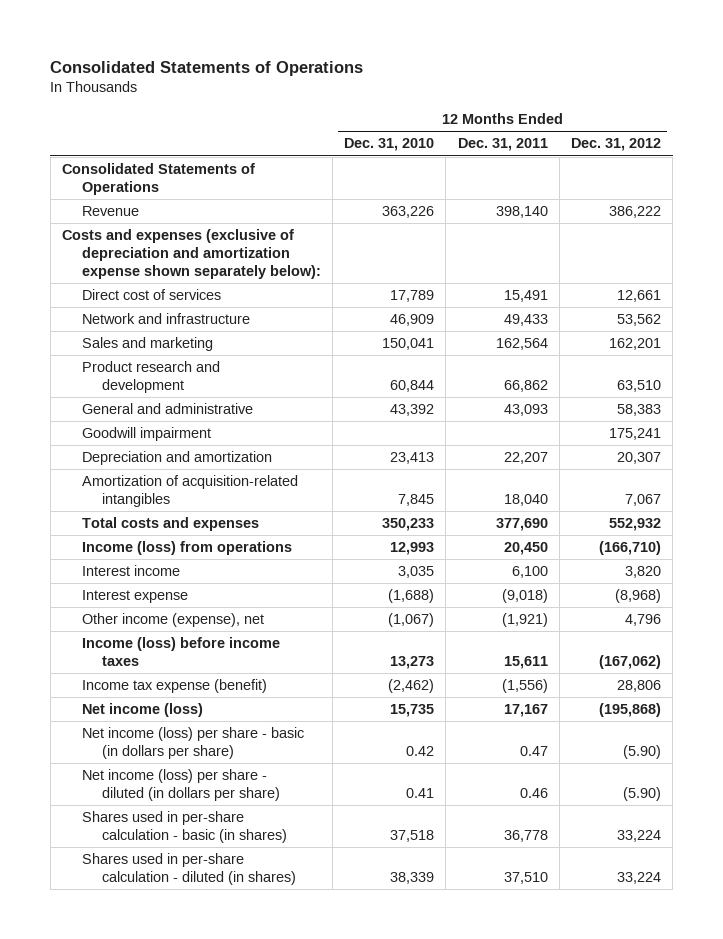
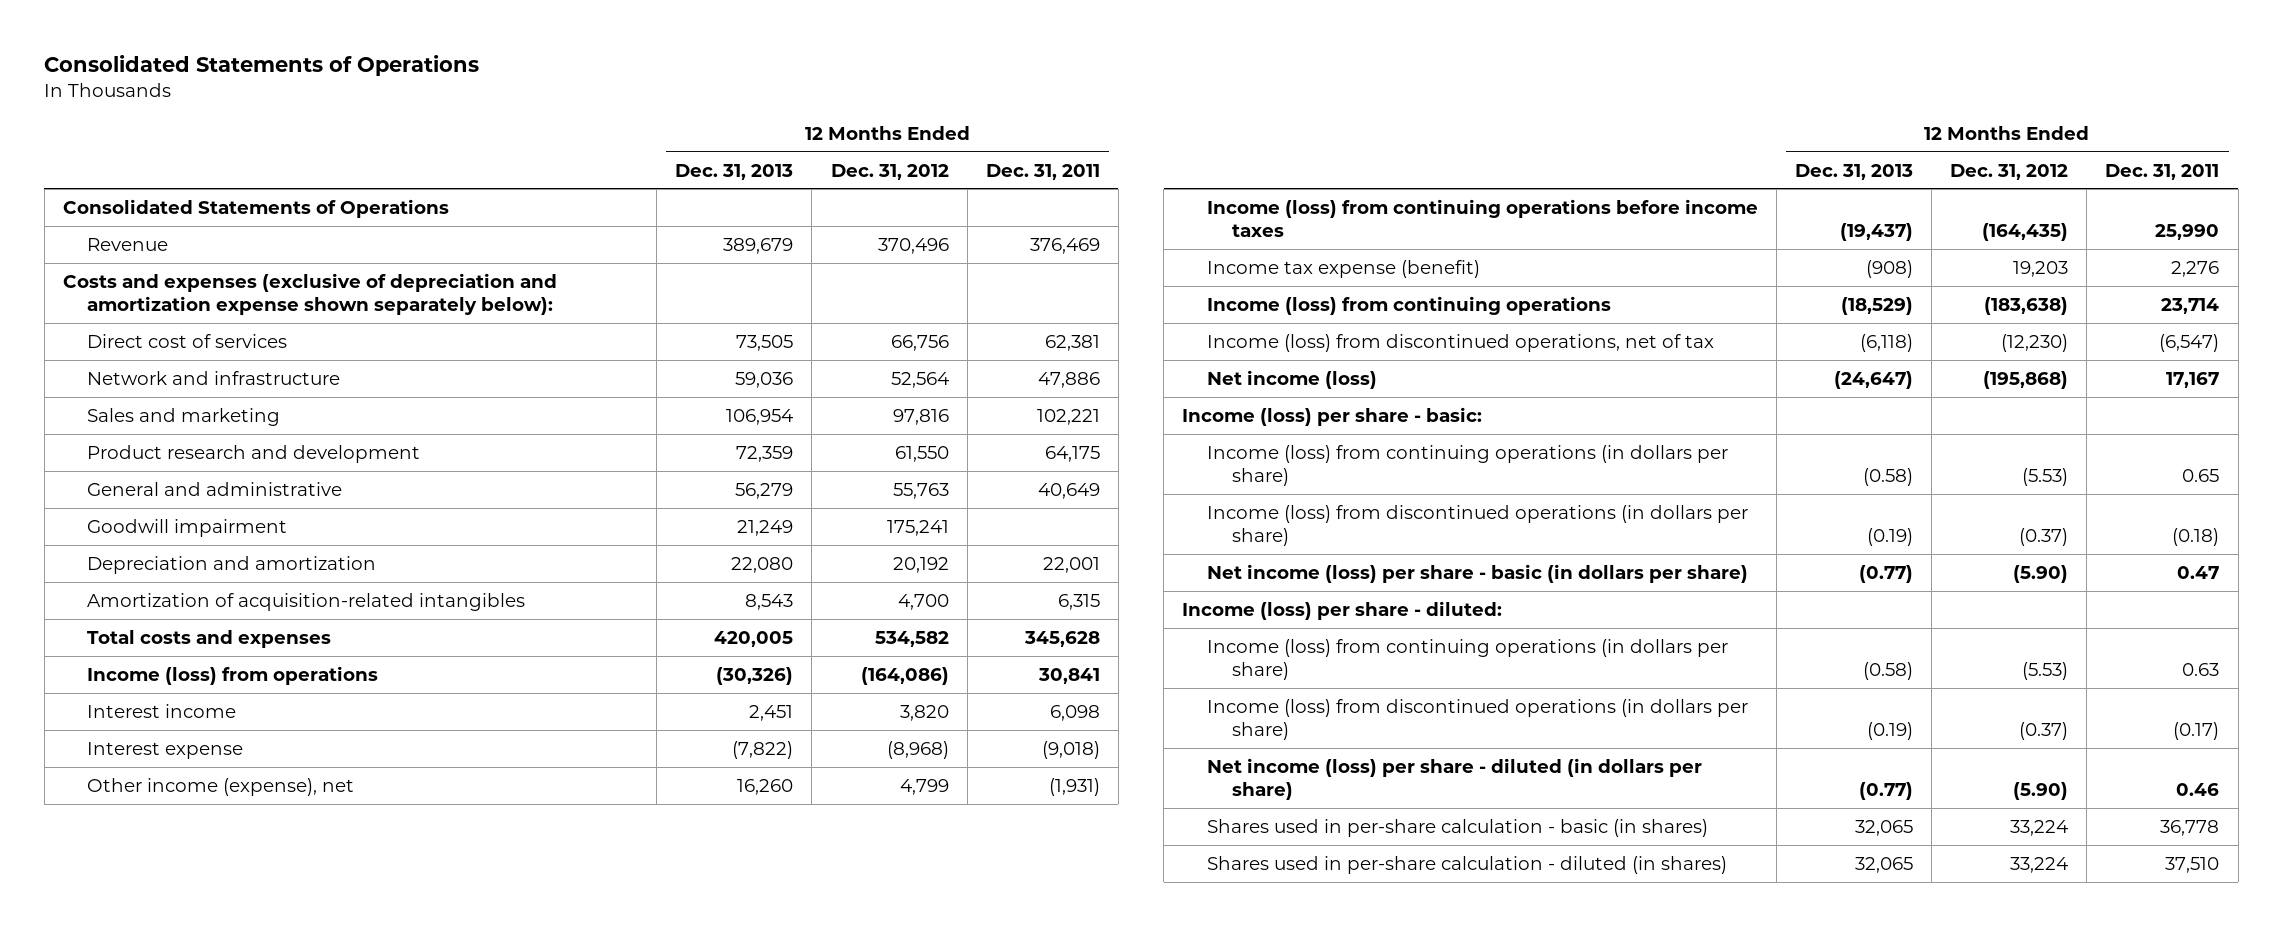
[344,138,435,152] Dec. 31, 2010 -> none
none -> [675,163,794,180] Dec. 31, 2013
[495,206,548,219] 398,140 -> [1029,237,1100,254] 376,469
[609,206,662,219] 386,222 -> [877,237,949,254] 370,496
[503,290,548,303] 15,491 -> [1044,334,1100,351] 62,381
[617,290,662,303] 12,661 -> [890,334,949,351] 66,756
[503,314,548,327] 49,433 -> [1037,371,1100,388] 47,886
[617,314,662,327] 53,562 -> [890,371,949,388] 52,564
[495,338,548,351] 162,564 -> [1036,408,1100,425] 102,221
[609,338,662,351] 162,201 -> [892,408,949,425] 97,816
[503,380,548,393] 66,862 -> [1044,445,1100,462] 64,175
[617,380,662,393] 63,510 -> [894,445,949,462] 61,550
[503,404,548,417] 43,093 -> [1037,482,1100,499] 40,649
[617,404,662,417] 58,383 -> [892,482,949,499] 55,763
[503,452,548,465] 22,207 -> [1042,556,1100,573] 22,001
[617,452,662,465] 20,307 -> [892,556,949,573] 20,192
[503,494,548,507] 18,040 -> [1057,593,1100,610] 6,315
[625,494,662,507] 7,067 -> [897,593,949,610] 4,700
[495,518,548,532] 377,690 -> [1023,630,1100,647] 345,628
[609,518,662,532] 552,932 -> [874,630,949,647] 534,582
[503,542,548,556] 20,450 -> [1037,667,1100,684] 30,841
[599,541,662,556] (166,710) -> [860,666,949,685] (164,086)
[511,566,548,579] 6,100 -> [1049,704,1100,721] 6,098
[501,613,548,628] (1,921) -> [1048,777,1100,796] (1,931)
[625,614,662,627] 4,796 -> [899,778,949,795] 4,799
[81,637,280,667] Income (loss) before income taxes -> [1207,198,1759,238] Income (loss) from continuing operations before income taxes
[503,656,548,670] 15,611 -> [2155,224,2220,241] 25,990
[599,655,662,670] (167,062) -> [1982,223,2069,242] (164,435)
[501,679,548,694] (1,556) -> [2171,260,2220,277] 2,276
[617,680,662,693] 28,806 -> [2013,260,2069,277] 19,203
none -> [1207,295,1612,315] Income (loss) from continuing operations
none -> [1207,333,1715,352] Income (loss) from discontinued operations, net of tax
none -> [1182,406,1483,426] Income (loss) per share - basic:
none -> [1207,444,1729,487] Income (loss) from continuing operations (in dollars per share)
none -> [1207,504,1749,547] Income (loss) from discontinued operations (in dollars per share)
none -> [1182,600,1503,620] Income (loss) per share - diluted:
none -> [1207,638,1729,681] Income (loss) from continuing operations (in dollars per share)
none -> [1207,698,1749,741] Income (loss) from discontinued operations (in dollars per share)

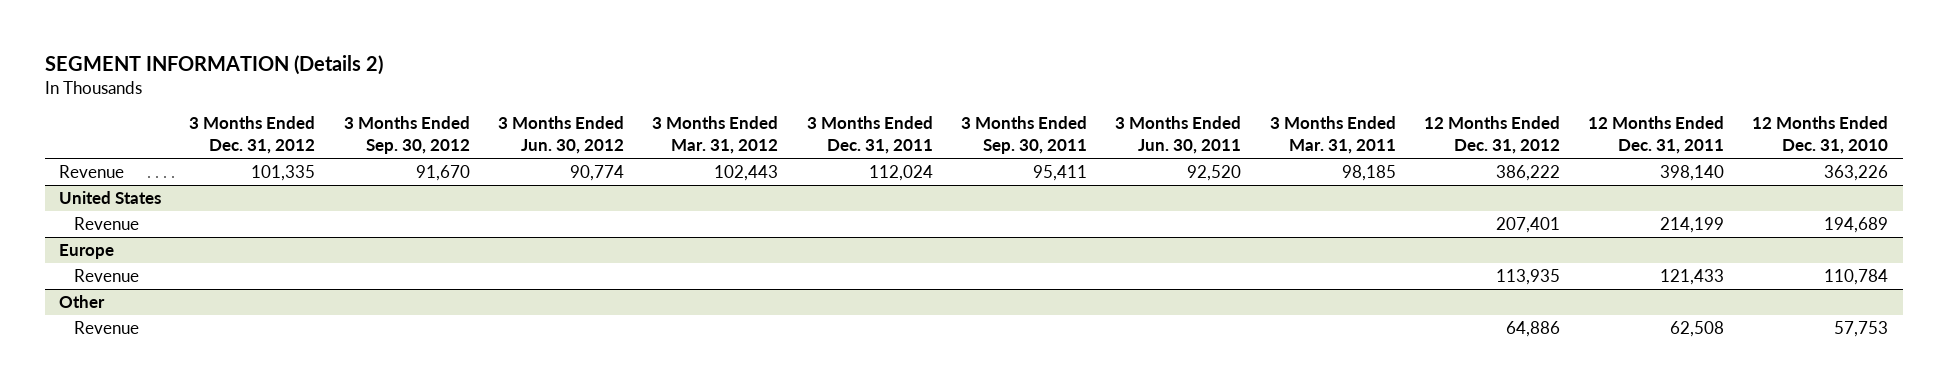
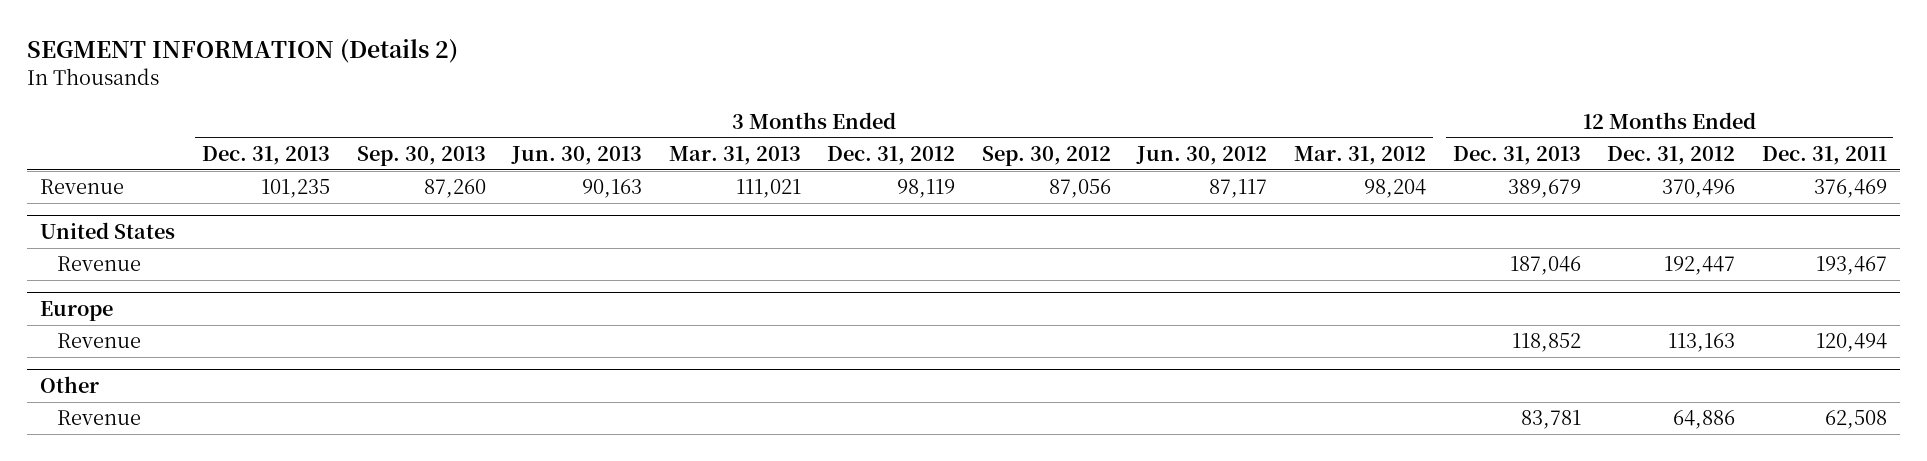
[806,116,933,155] 3 Months Ended Dec. 31, 2011 -> none
[960,116,1087,155] 3 Months Ended Sep. 30, 2011 -> none
[1115,116,1242,155] 3 Months Ended Jun. 30, 2011 -> none
[1269,116,1396,155] 3 Months Ended Mar. 31, 2011 -> none
[1752,116,1889,155] 12 Months Ended Dec. 31, 2010 -> none
none -> [201,146,330,166] Dec. 31, 2013
none -> [356,146,486,167] Sep. 30, 2013
none -> [511,146,643,166] Jun. 30, 2013
none -> [668,146,801,166] Mar. 31, 2013
none -> [1452,146,1581,166] Dec. 31, 2013
[251,165,316,182] 101,335 -> [897,179,956,199] 98,119
[415,165,470,182] 91,670 -> [1048,179,1111,199] 87,056
[569,165,624,182] 90,774 -> [1209,179,1268,199] 87,117
[714,165,779,182] 102,443 -> [1363,179,1426,199] 98,204
[1495,165,1560,182] 386,222 -> [1662,179,1736,199] 370,496
[1660,165,1725,182] 398,140 -> [1813,179,1887,199] 376,469
[1495,217,1560,234] 207,401 -> [1664,256,1736,276] 192,447
[1660,217,1725,234] 214,199 -> [1815,256,1887,276] 193,467
[1495,269,1560,286] 113,935 -> [1668,333,1736,353] 113,163
[1660,269,1725,286] 121,433 -> [1815,333,1887,353] 120,494

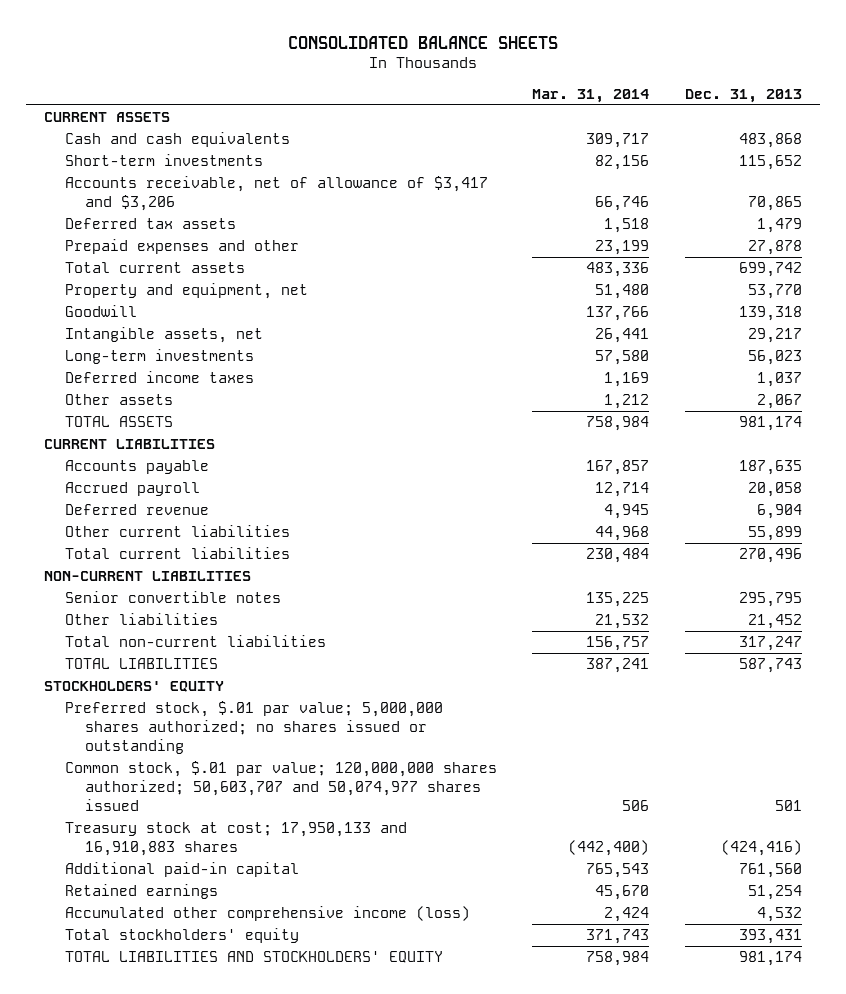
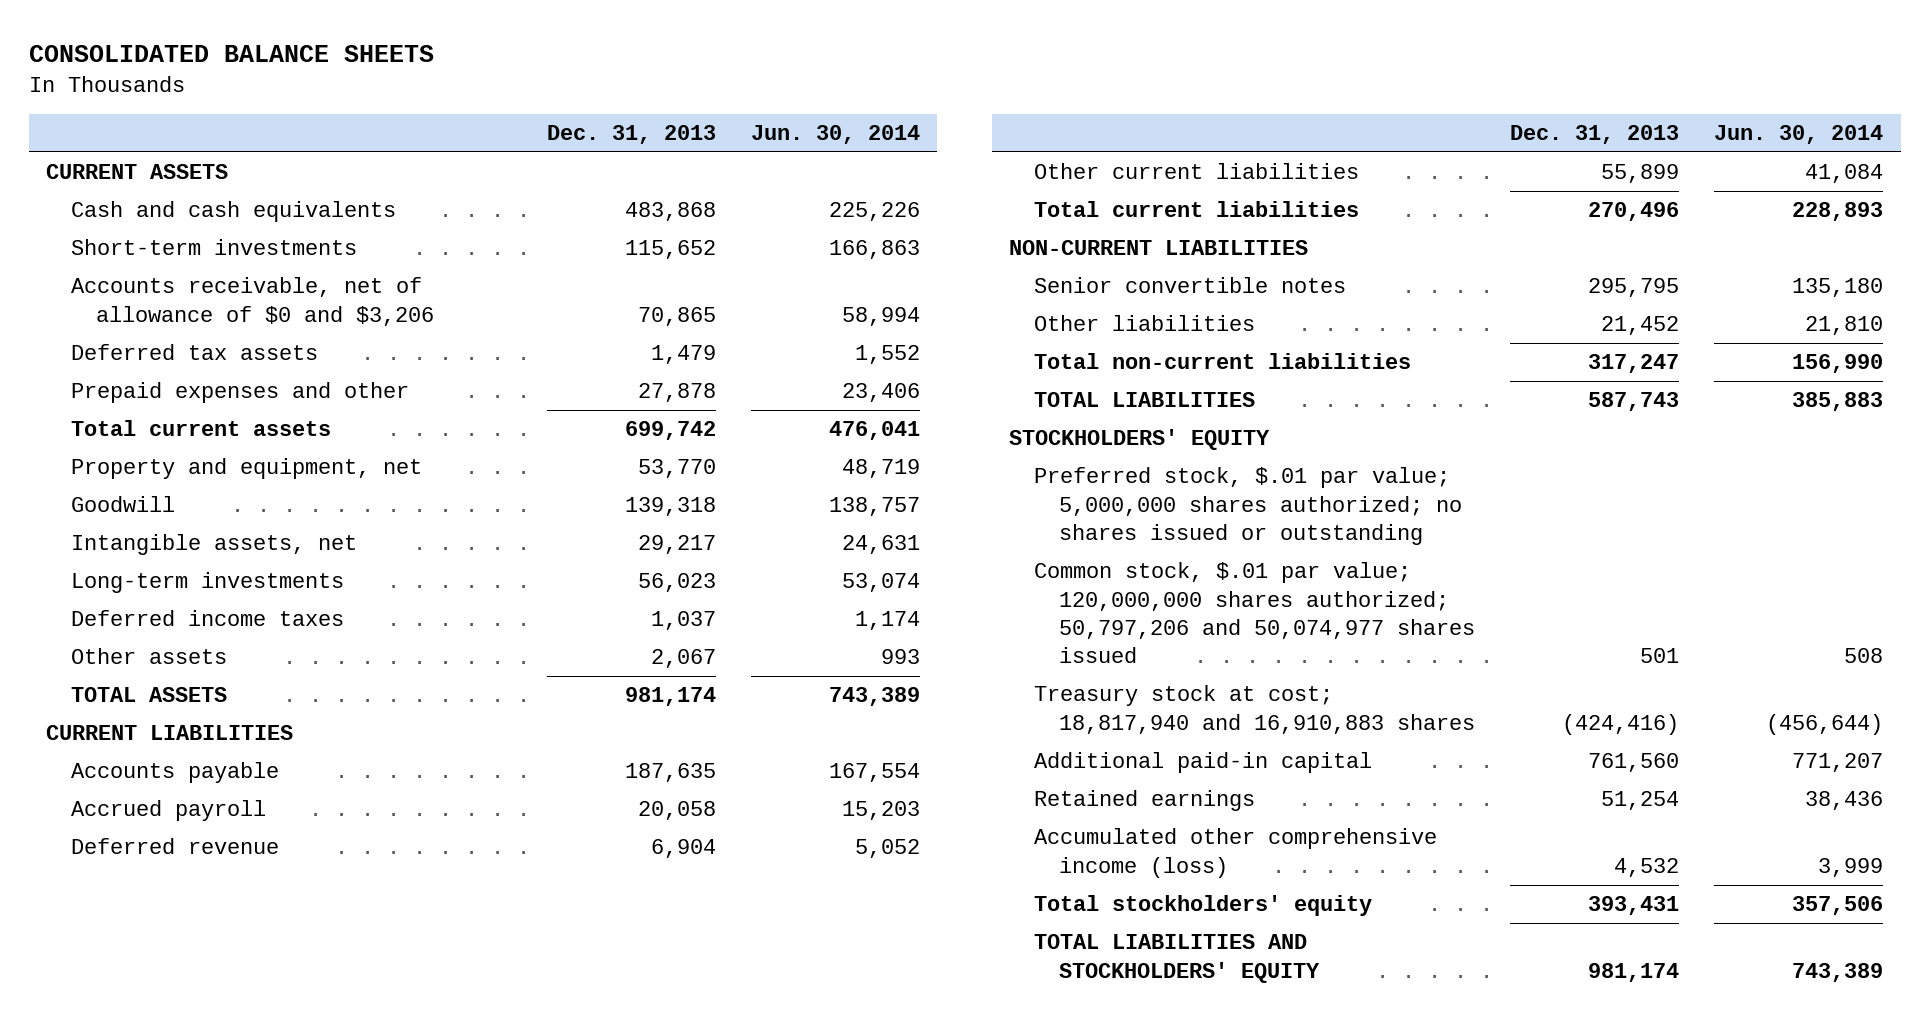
[532,88,650,103] Mar. 31, 2014 -> none
none -> [750,124,920,144] Jun. 30, 2014
[64,176,488,211] Accounts receivable, net of allowance of $3,417 and $3,206 -> [71,277,435,326] Accounts receivable, net of allowance of $0 and $3,206
[64,761,497,811] Common stock, $.01 par value; 120,000,000 shares authorized; 50,603,707 and 50,074,977 shares issued -> [1034,562,1476,664] Common stock, $.01 par value; 120,000,000 shares authorized; 50,797,206 and 50,074,977 shares issued
[64,822,407,856] Treasury stock at cost; 17,950,133 and 16,910,883 shares -> [1034,685,1476,734] Treasury stock at cost; 18,817,940 and 16,910,883 shares

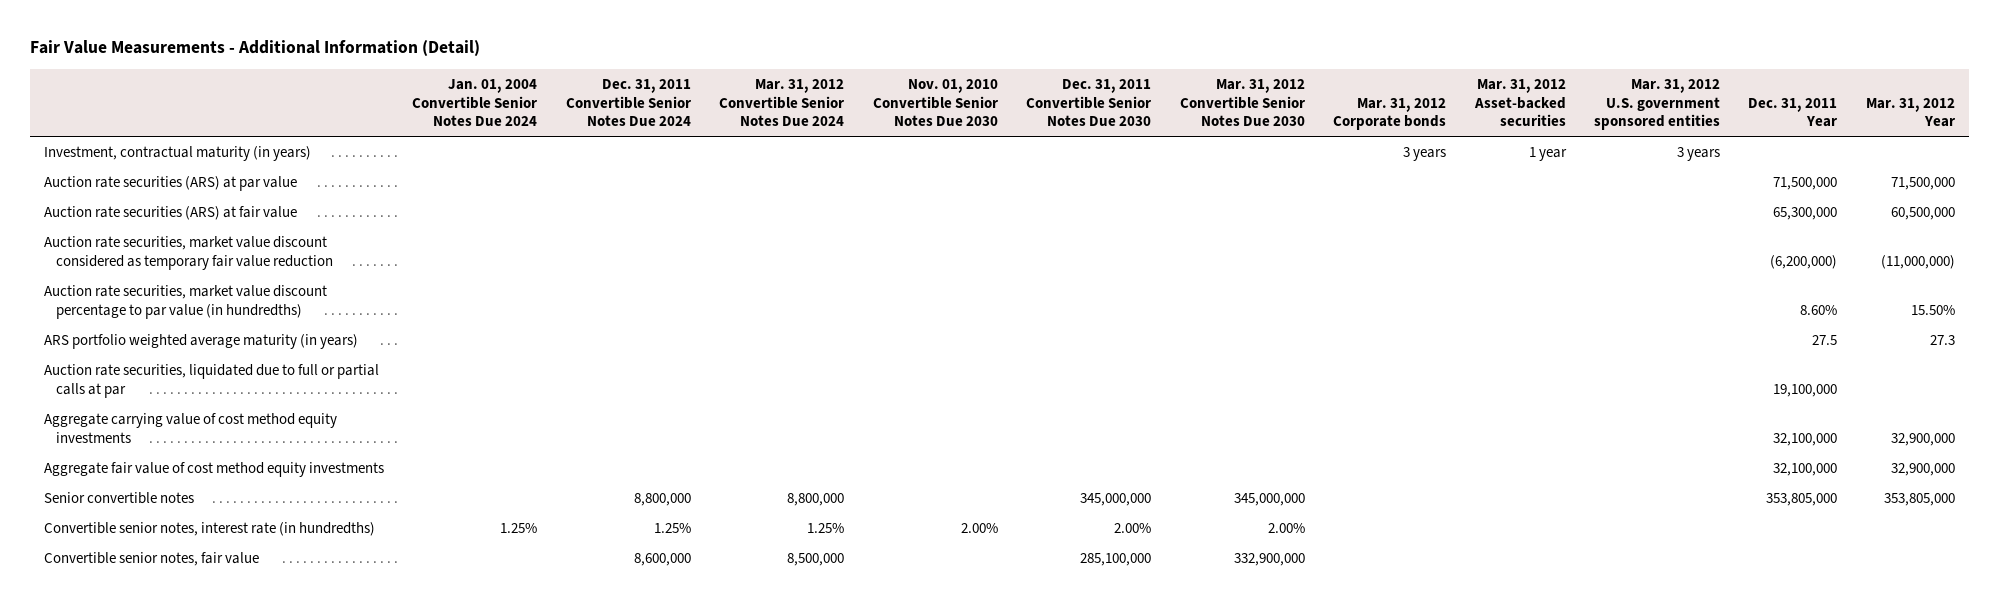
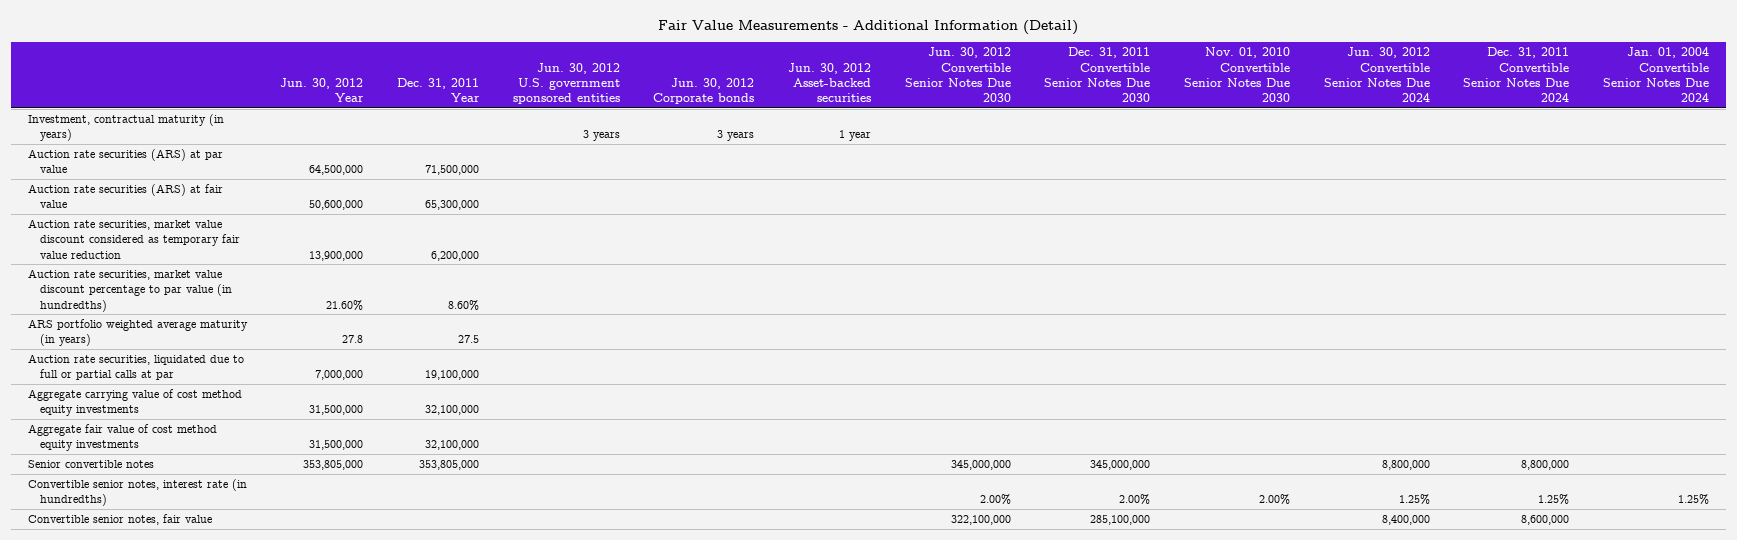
[719,78,845,127] Mar. 31, 2012 Convertible Senior Notes Due 2024 -> none
[1179,78,1305,127] Mar. 31, 2012 Convertible Senior Notes Due 2030 -> none
[1333,97,1447,131] Mar. 31, 2012 Corporate bonds -> none
[1473,78,1566,127] Mar. 31, 2012 Asset-backed securities -> none
[1594,78,1721,131] Mar. 31, 2012 U.S. government sponsored entities -> none
[1865,97,1955,128] Mar. 31, 2012 Year -> none
none -> [280,77,365,102] Jun. 30, 2012 Year
none -> [512,62,620,104] Jun. 30, 2012 U.S. government sponsored entities
none -> [653,77,755,104] Jun. 30, 2012 Corporate bonds
none -> [788,62,872,102] Jun. 30, 2012 Asset-backed securities
none -> [904,47,1011,102] Jun. 30, 2012 Convertible Senior Notes Due 2030
none -> [1323,47,1430,102] Jun. 30, 2012 Convertible Senior Notes Due 2024
[1770,254,1838,269] (6,200,000) -> [431,250,480,261] 6,200,000

